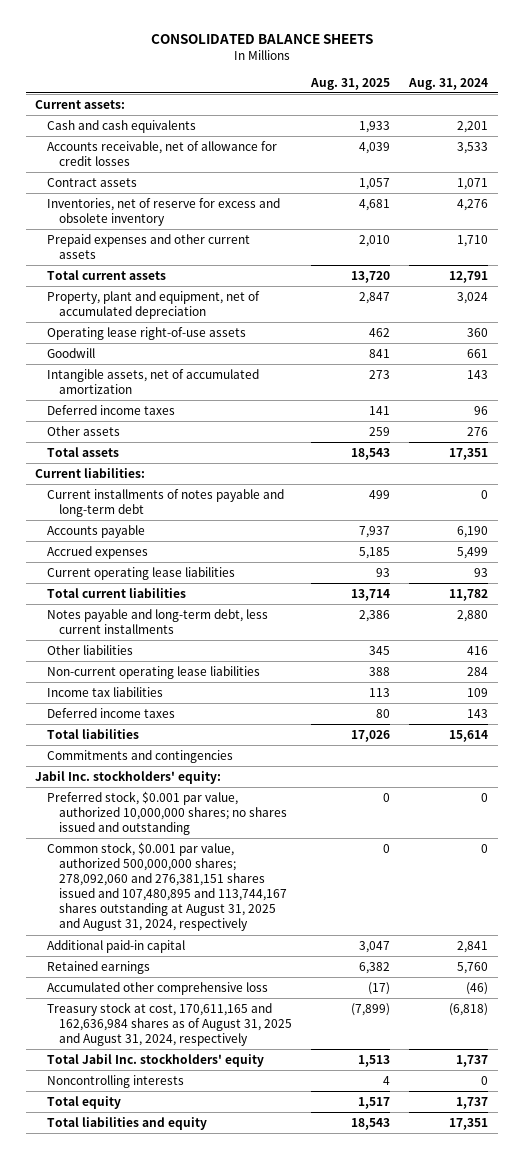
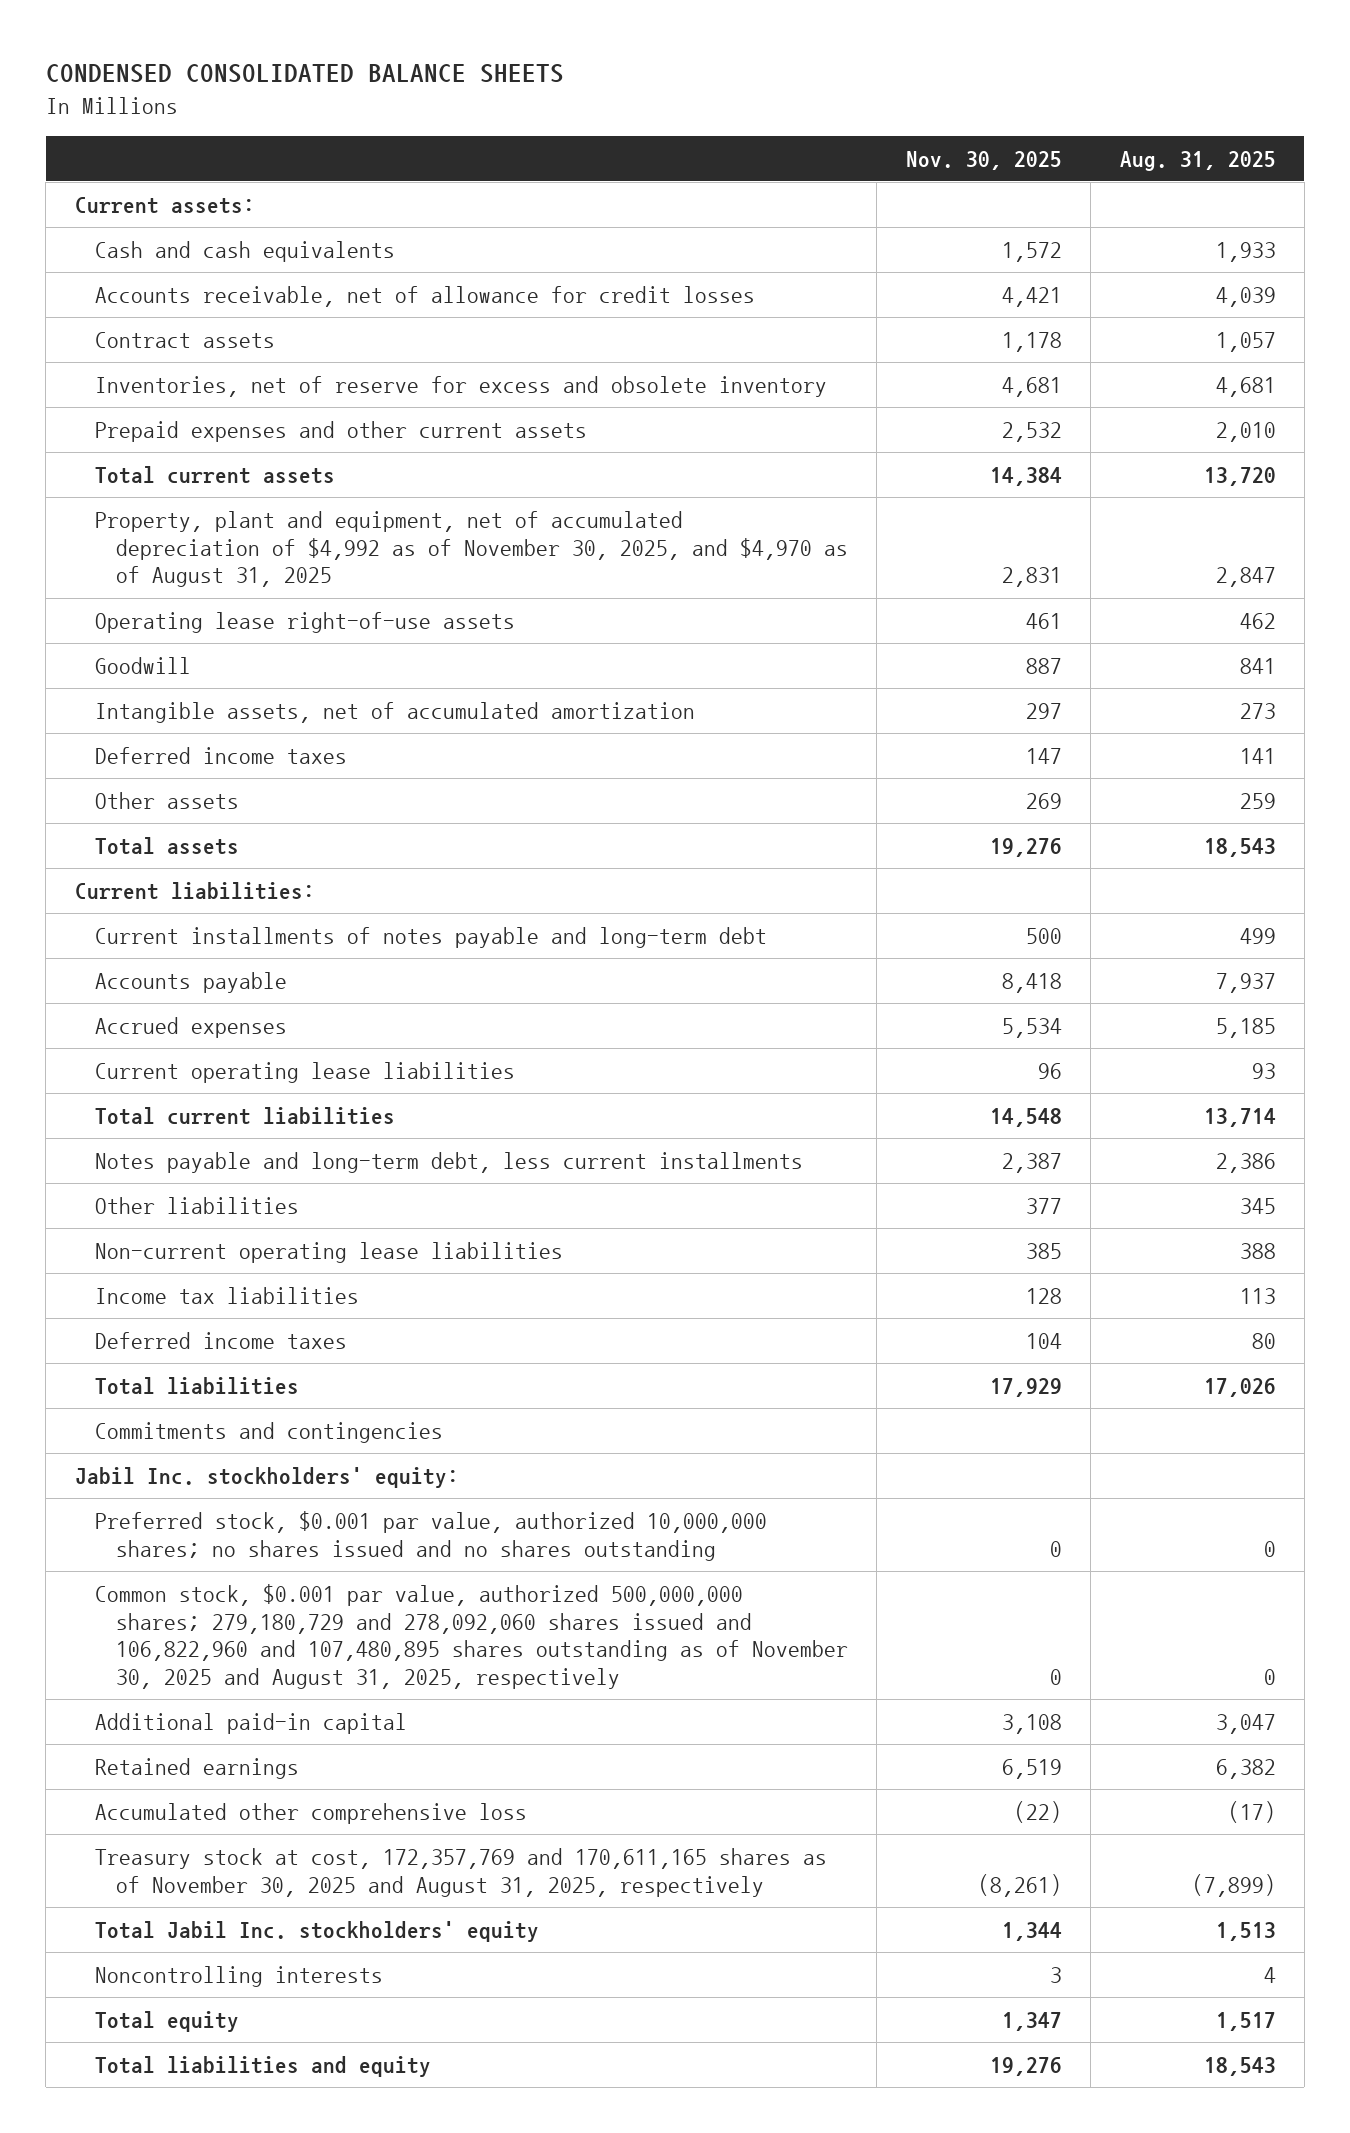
[150,34,373,45] CONSOLIDATED BALANCE SHEETS -> [45,64,564,84] CONDENSED CONSOLIDATED BALANCE SHEETS
[408,77,489,90] Aug. 31, 2024 -> none
none -> [905,150,1062,170] Nov. 30, 2025
[47,290,261,319] Property, plant and equipment, net of accumulated depreciation -> [95,511,849,588] Property, plant and equipment, net of accumulated depreciation of $4,992 as of November 30, 2025, and $4,970 as of August 31, 2025
[47,790,288,835] Preferred stock, $0.001 par value, authorized 10,000,000 shares; no shares issued and outstanding -> [95,1511,768,1561] Preferred stock, $0.001 par value, authorized 10,000,000 shares; no shares issued and no shares outstanding
[47,841,288,932] Common stock, $0.001 par value, authorized 500,000,000 shares; 278,092,060 and 276,381,151 shares issued and 107,480,895 and 113,744,167 shares outstanding at August 31, 2025 and August 31, 2024, respectively -> [95,1584,849,1690] Common stock, $0.001 par value, authorized 500,000,000 shares; 279,180,729 and 278,092,060 shares issued and 106,822,960 and 107,480,895 shares outstanding as of November 30, 2025 and August 31, 2025, respectively
[47,1001,293,1046] Treasury stock at cost, 170,611,165 and 162,636,984 shares as of August 31, 2025 and August 31, 2024, respectively -> [95,1848,828,1897] Treasury stock at cost, 172,357,769 and 170,611,165 shares as of November 30, 2025 and August 31, 2025, respectively

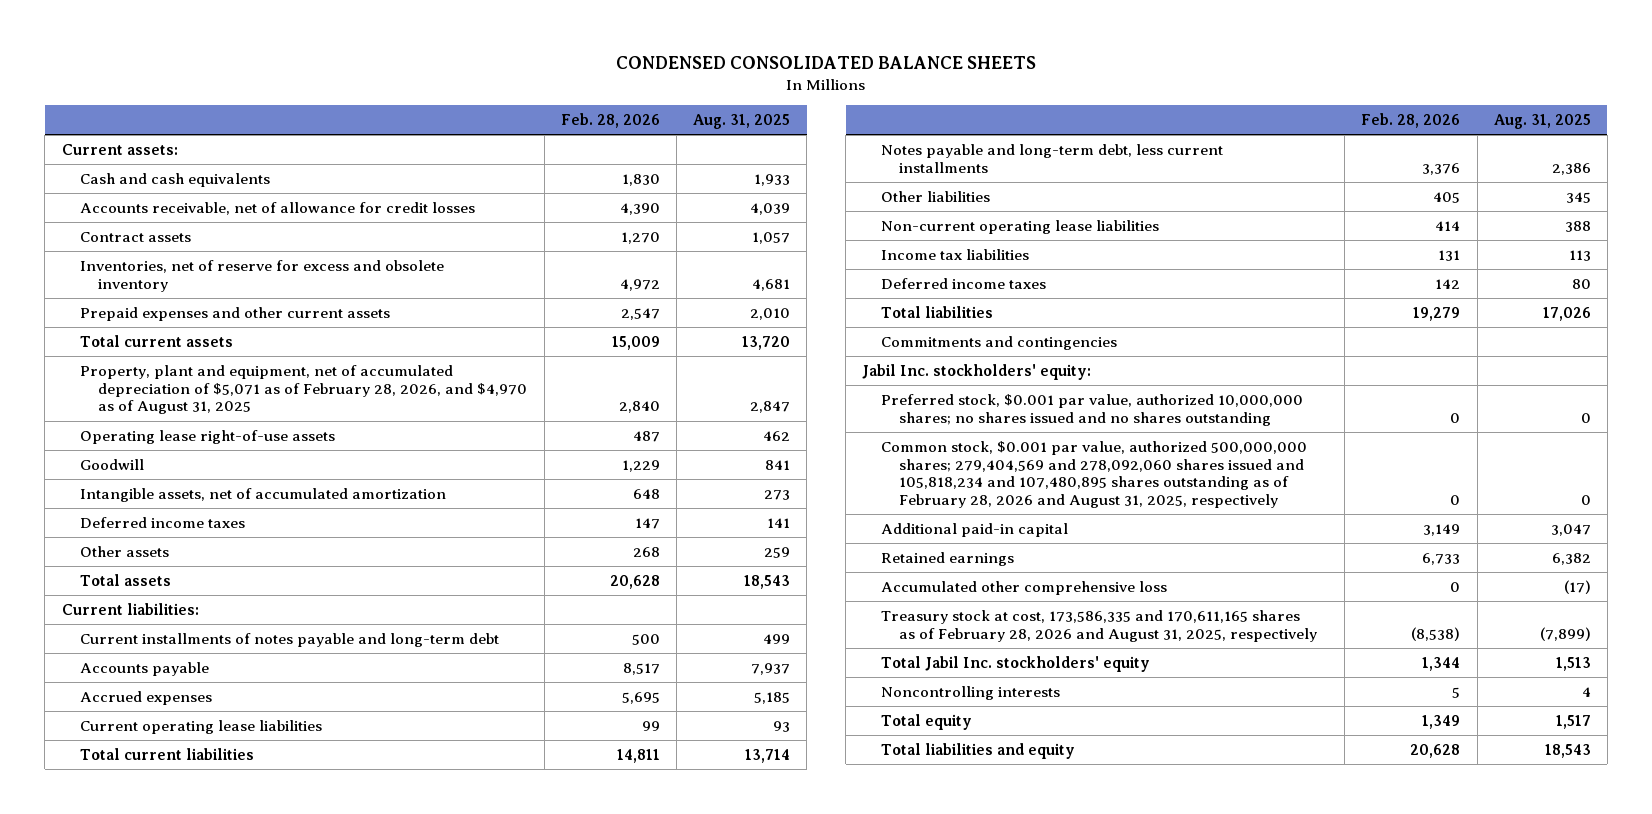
[905,150,1062,170] Nov. 30, 2025 -> none
none -> [560,112,660,128] Feb. 28, 2026
[95,511,849,588] Property, plant and equipment, net of accumulated depreciation of $4,992 as of November 30, 2025, and $4,970 as of August 31, 2025 -> [80,364,528,415] Property, plant and equipment, net of accumulated depreciation of $5,071 as of February 28, 2026, and $4,970 as of August 31, 2025
[95,1584,849,1690] Common stock, $0.001 par value, authorized 500,000,000 shares; 279,180,729 and 278,092,060 shares issued and 106,822,960 and 107,480,895 shares outstanding as of November 30, 2025 and August 31, 2025, respectively -> [880,440,1307,509] Common stock, $0.001 par value, authorized 500,000,000 shares; 279,404,569 and 278,092,060 shares issued and 105,818,234 and 107,480,895 shares outstanding as of February 28, 2026 and August 31, 2025, respectively
[95,1848,828,1897] Treasury stock at cost, 172,357,769 and 170,611,165 shares as of November 30, 2025 and August 31, 2025, respectively -> [880,609,1317,642] Treasury stock at cost, 173,586,335 and 170,611,165 shares as of February 28, 2026 and August 31, 2025, respectively

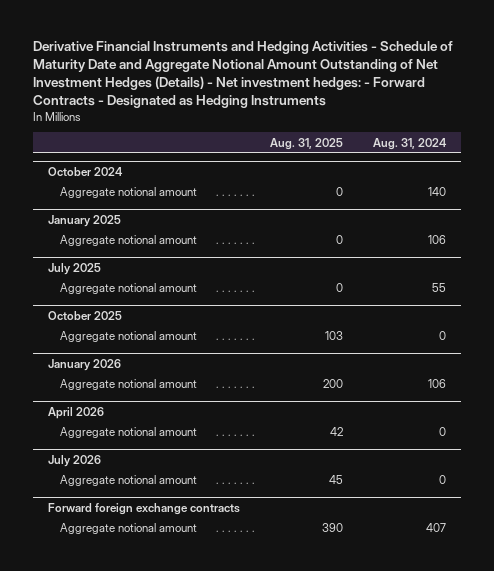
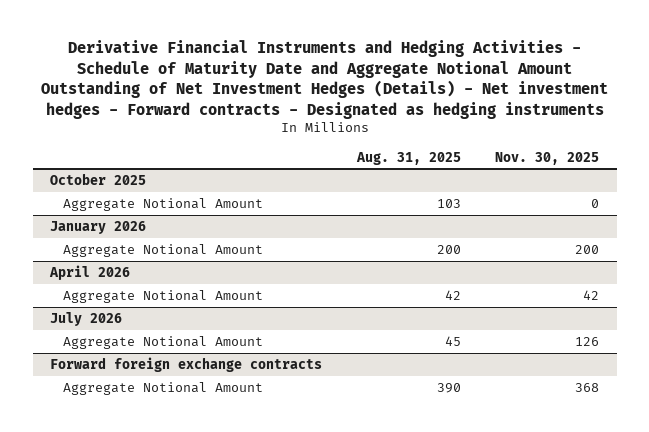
[32,40,453,109] Derivative Financial Instruments and Hedging Activities - Schedule of Maturity Date and Aggregate Notional Amount Outstanding of Net Investment Hedges (Details) - Net investment hedges: - Forward Contracts - Designated as Hedging Instruments -> [40,40,608,119] Derivative Financial Instruments and Hedging Activities - Schedule of Maturity Date and Aggregate Notional Amount Outstanding of Net Investment Hedges (Details) - Net investment hedges - Forward contracts - Designated as hedging instruments
[373,137,448,150] Aug. 31, 2024 -> none
none -> [495,151,600,165] Nov. 30, 2025
[47,166,123,176] October 2024 -> none
[59,187,197,199] Aggregate notional amount -> none
[47,214,121,227] January 2025 -> none
[59,235,197,247] Aggregate notional amount -> none
[47,262,101,275] July 2025 -> none
[59,283,197,295] Aggregate notional amount -> none
[59,331,197,343] Aggregate notional amount -> [62,197,263,211] Aggregate Notional Amount
[59,379,197,391] Aggregate notional amount -> [62,243,263,257] Aggregate Notional Amount
[59,427,197,439] Aggregate notional amount -> [62,289,263,303] Aggregate Notional Amount
[59,475,197,487] Aggregate notional amount -> [62,335,263,349] Aggregate Notional Amount
[59,523,197,535] Aggregate notional amount -> [62,381,263,395] Aggregate Notional Amount

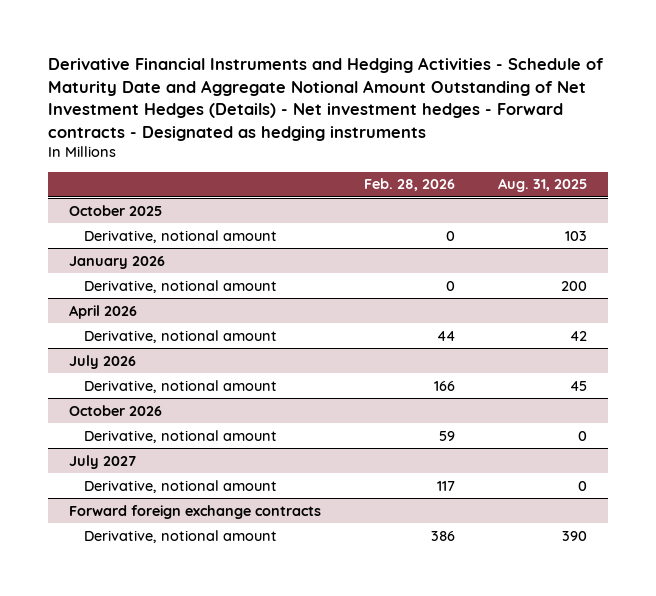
[495,151,600,165] Nov. 30, 2025 -> none
none -> [364,178,456,192] Feb. 28, 2026
[62,197,263,211] Aggregate Notional Amount -> [83,229,277,243] Derivative, notional amount
[62,243,263,257] Aggregate Notional Amount -> [83,279,277,293] Derivative, notional amount
[62,289,263,303] Aggregate Notional Amount -> [83,329,277,343] Derivative, notional amount
[62,335,263,349] Aggregate Notional Amount -> [83,379,277,393] Derivative, notional amount
none -> [69,404,163,416] October 2026
none -> [83,429,277,443] Derivative, notional amount
none -> [69,454,137,469] July 2027
none -> [83,479,277,493] Derivative, notional amount
[62,381,263,395] Aggregate Notional Amount -> [83,529,277,543] Derivative, notional amount

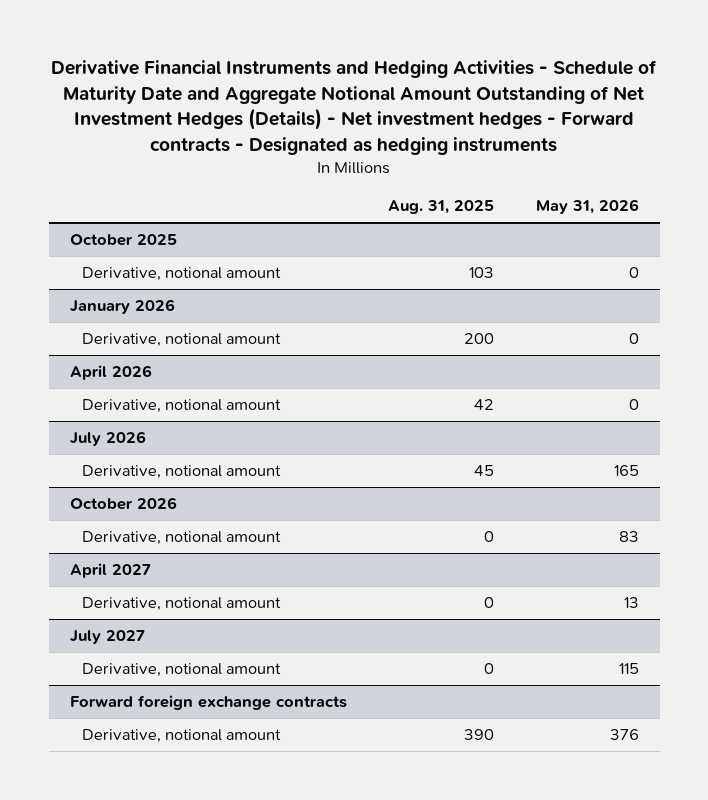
[364,178,456,192] Feb. 28, 2026 -> none
none -> [535,199,639,215] May 31, 2026
none -> [69,563,151,579] April 2027
none -> [82,597,282,612] Derivative, notional amount

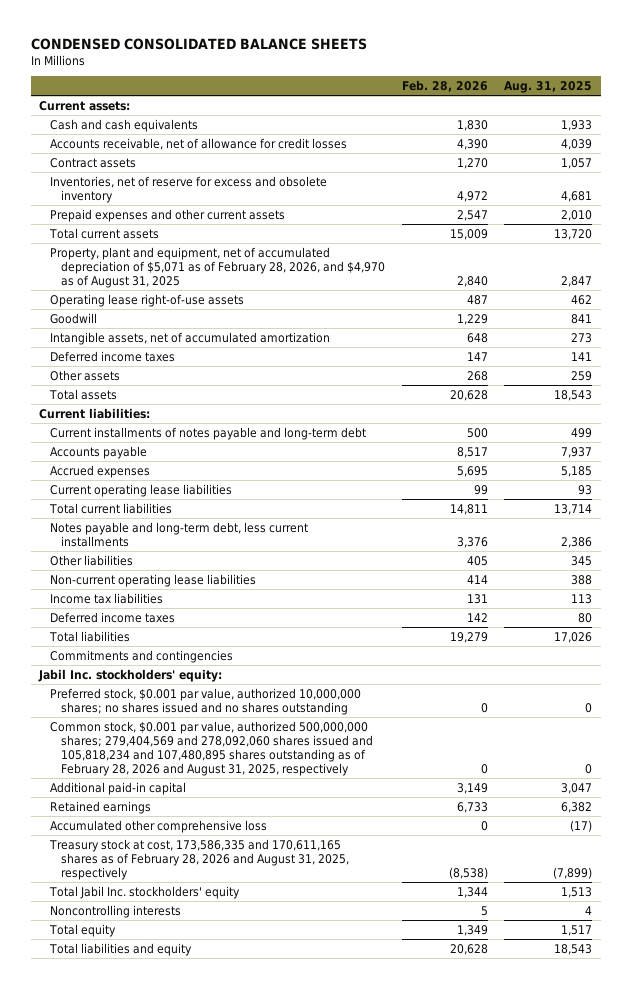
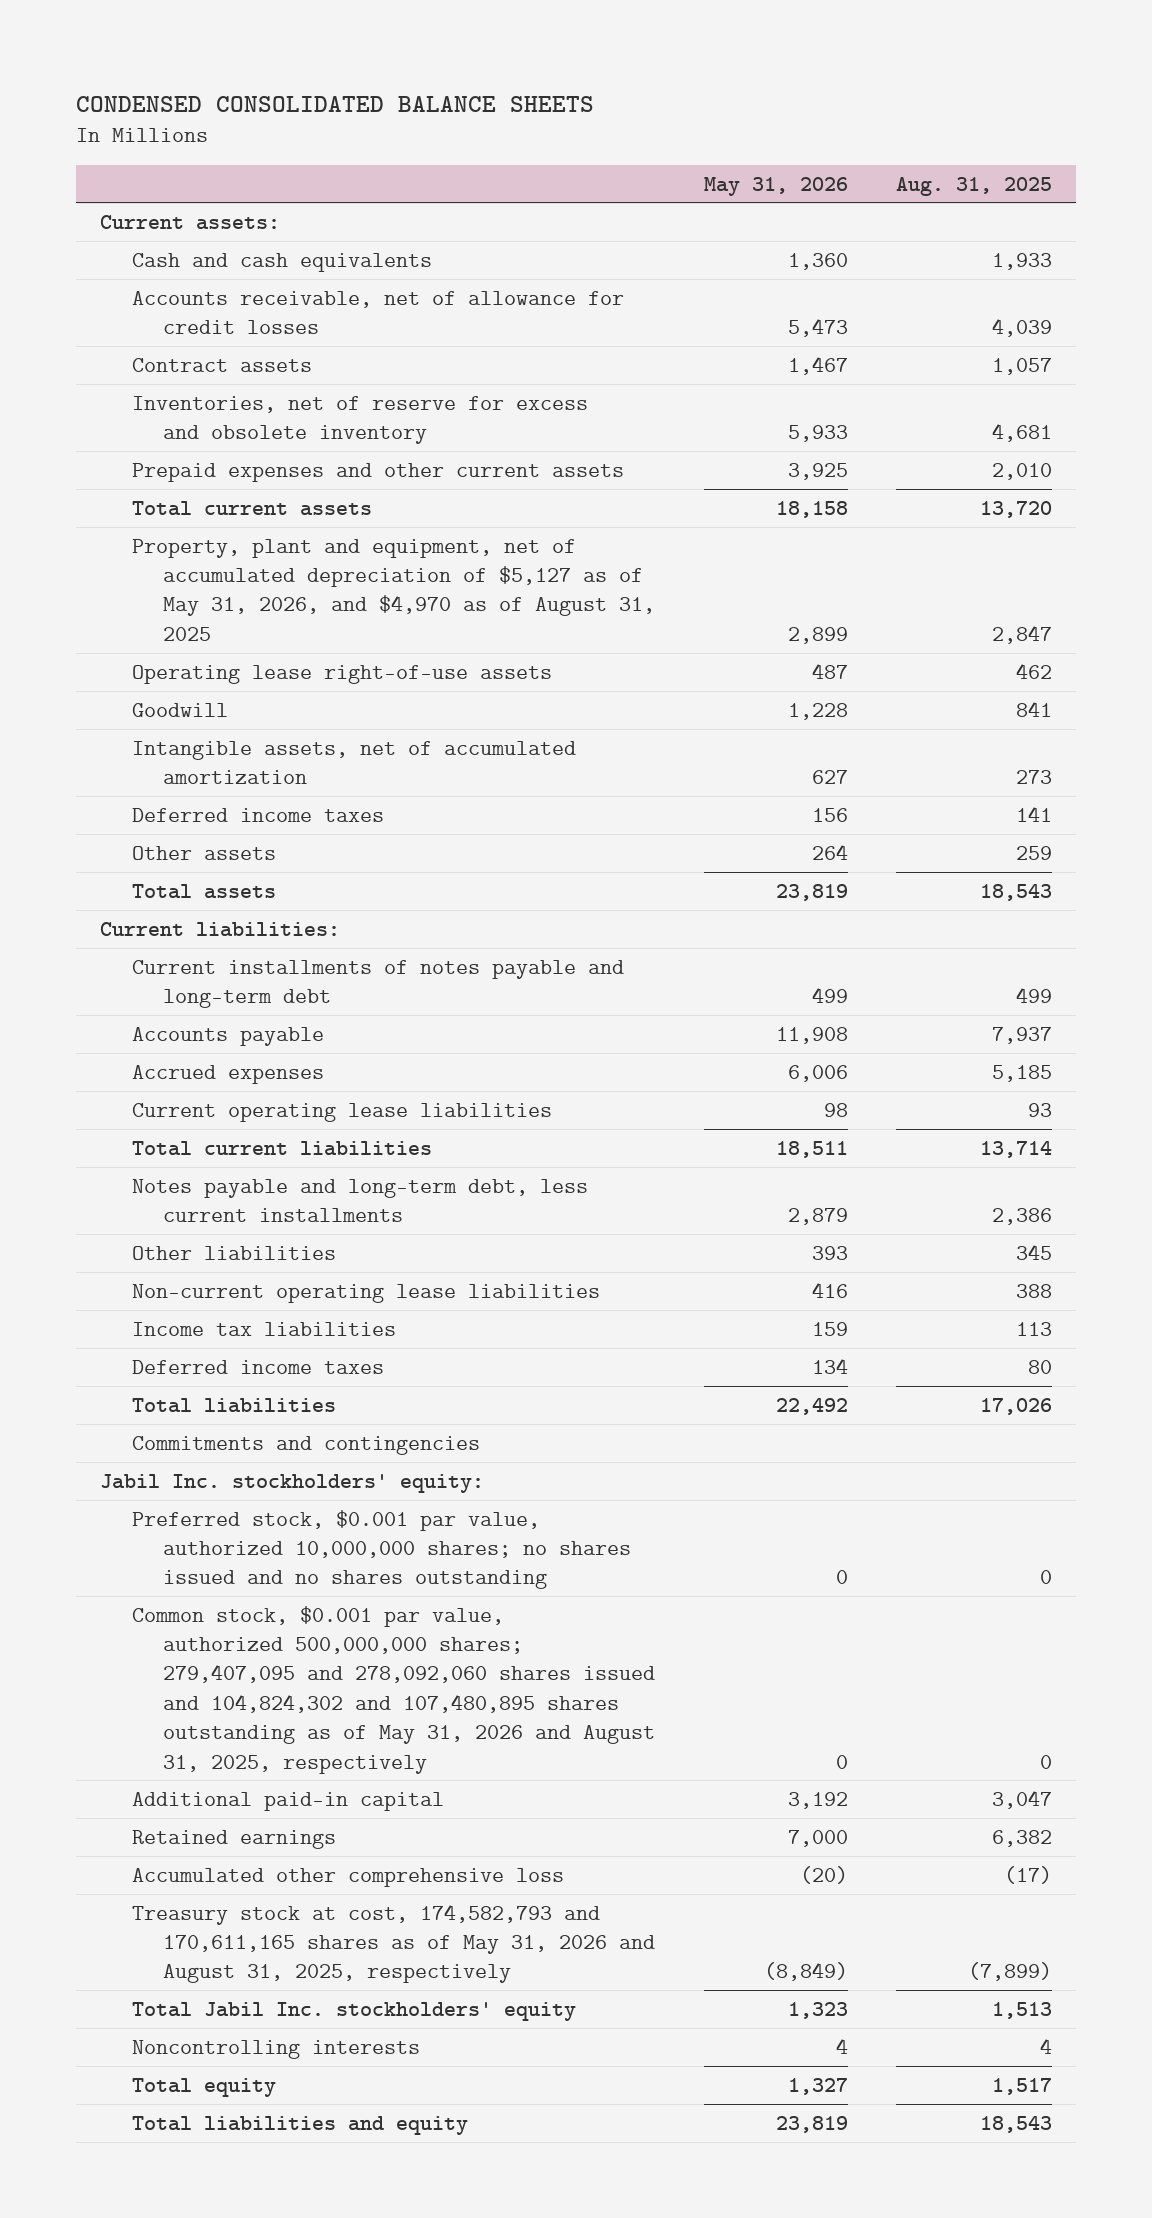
[401,80,488,93] Feb. 28, 2026 -> none
none -> [703,176,848,196] May 31, 2026
[49,246,385,288] Property, plant and equipment, net of accumulated depreciation of $5,071 as of February 28, 2026, and $4,970 as of August 31, 2025 -> [131,538,656,641] Property, plant and equipment, net of accumulated depreciation of $5,127 as of May 31, 2026, and $4,970 as of August 31, 2025
[49,720,373,776] Common stock, $0.001 par value, authorized 500,000,000 shares; 279,404,569 and 278,092,060 shares issued and 105,818,234 and 107,480,895 shares outstanding as of February 28, 2026 and August 31, 2025, respectively -> [131,1605,656,1774] Common stock, $0.001 par value, authorized 500,000,000 shares; 279,407,095 and 278,092,060 shares issued and 104,824,302 and 107,480,895 shares outstanding as of May 31, 2026 and August 31, 2025, respectively
[48,838,349,880] Treasury stock at cost, 173,586,335 and 170,611,165 shares as of February 28, 2026 and August 31, 2025, respectively -> [131,1903,656,1984] Treasury stock at cost, 174,582,793 and 170,611,165 shares as of May 31, 2026 and August 31, 2025, respectively

